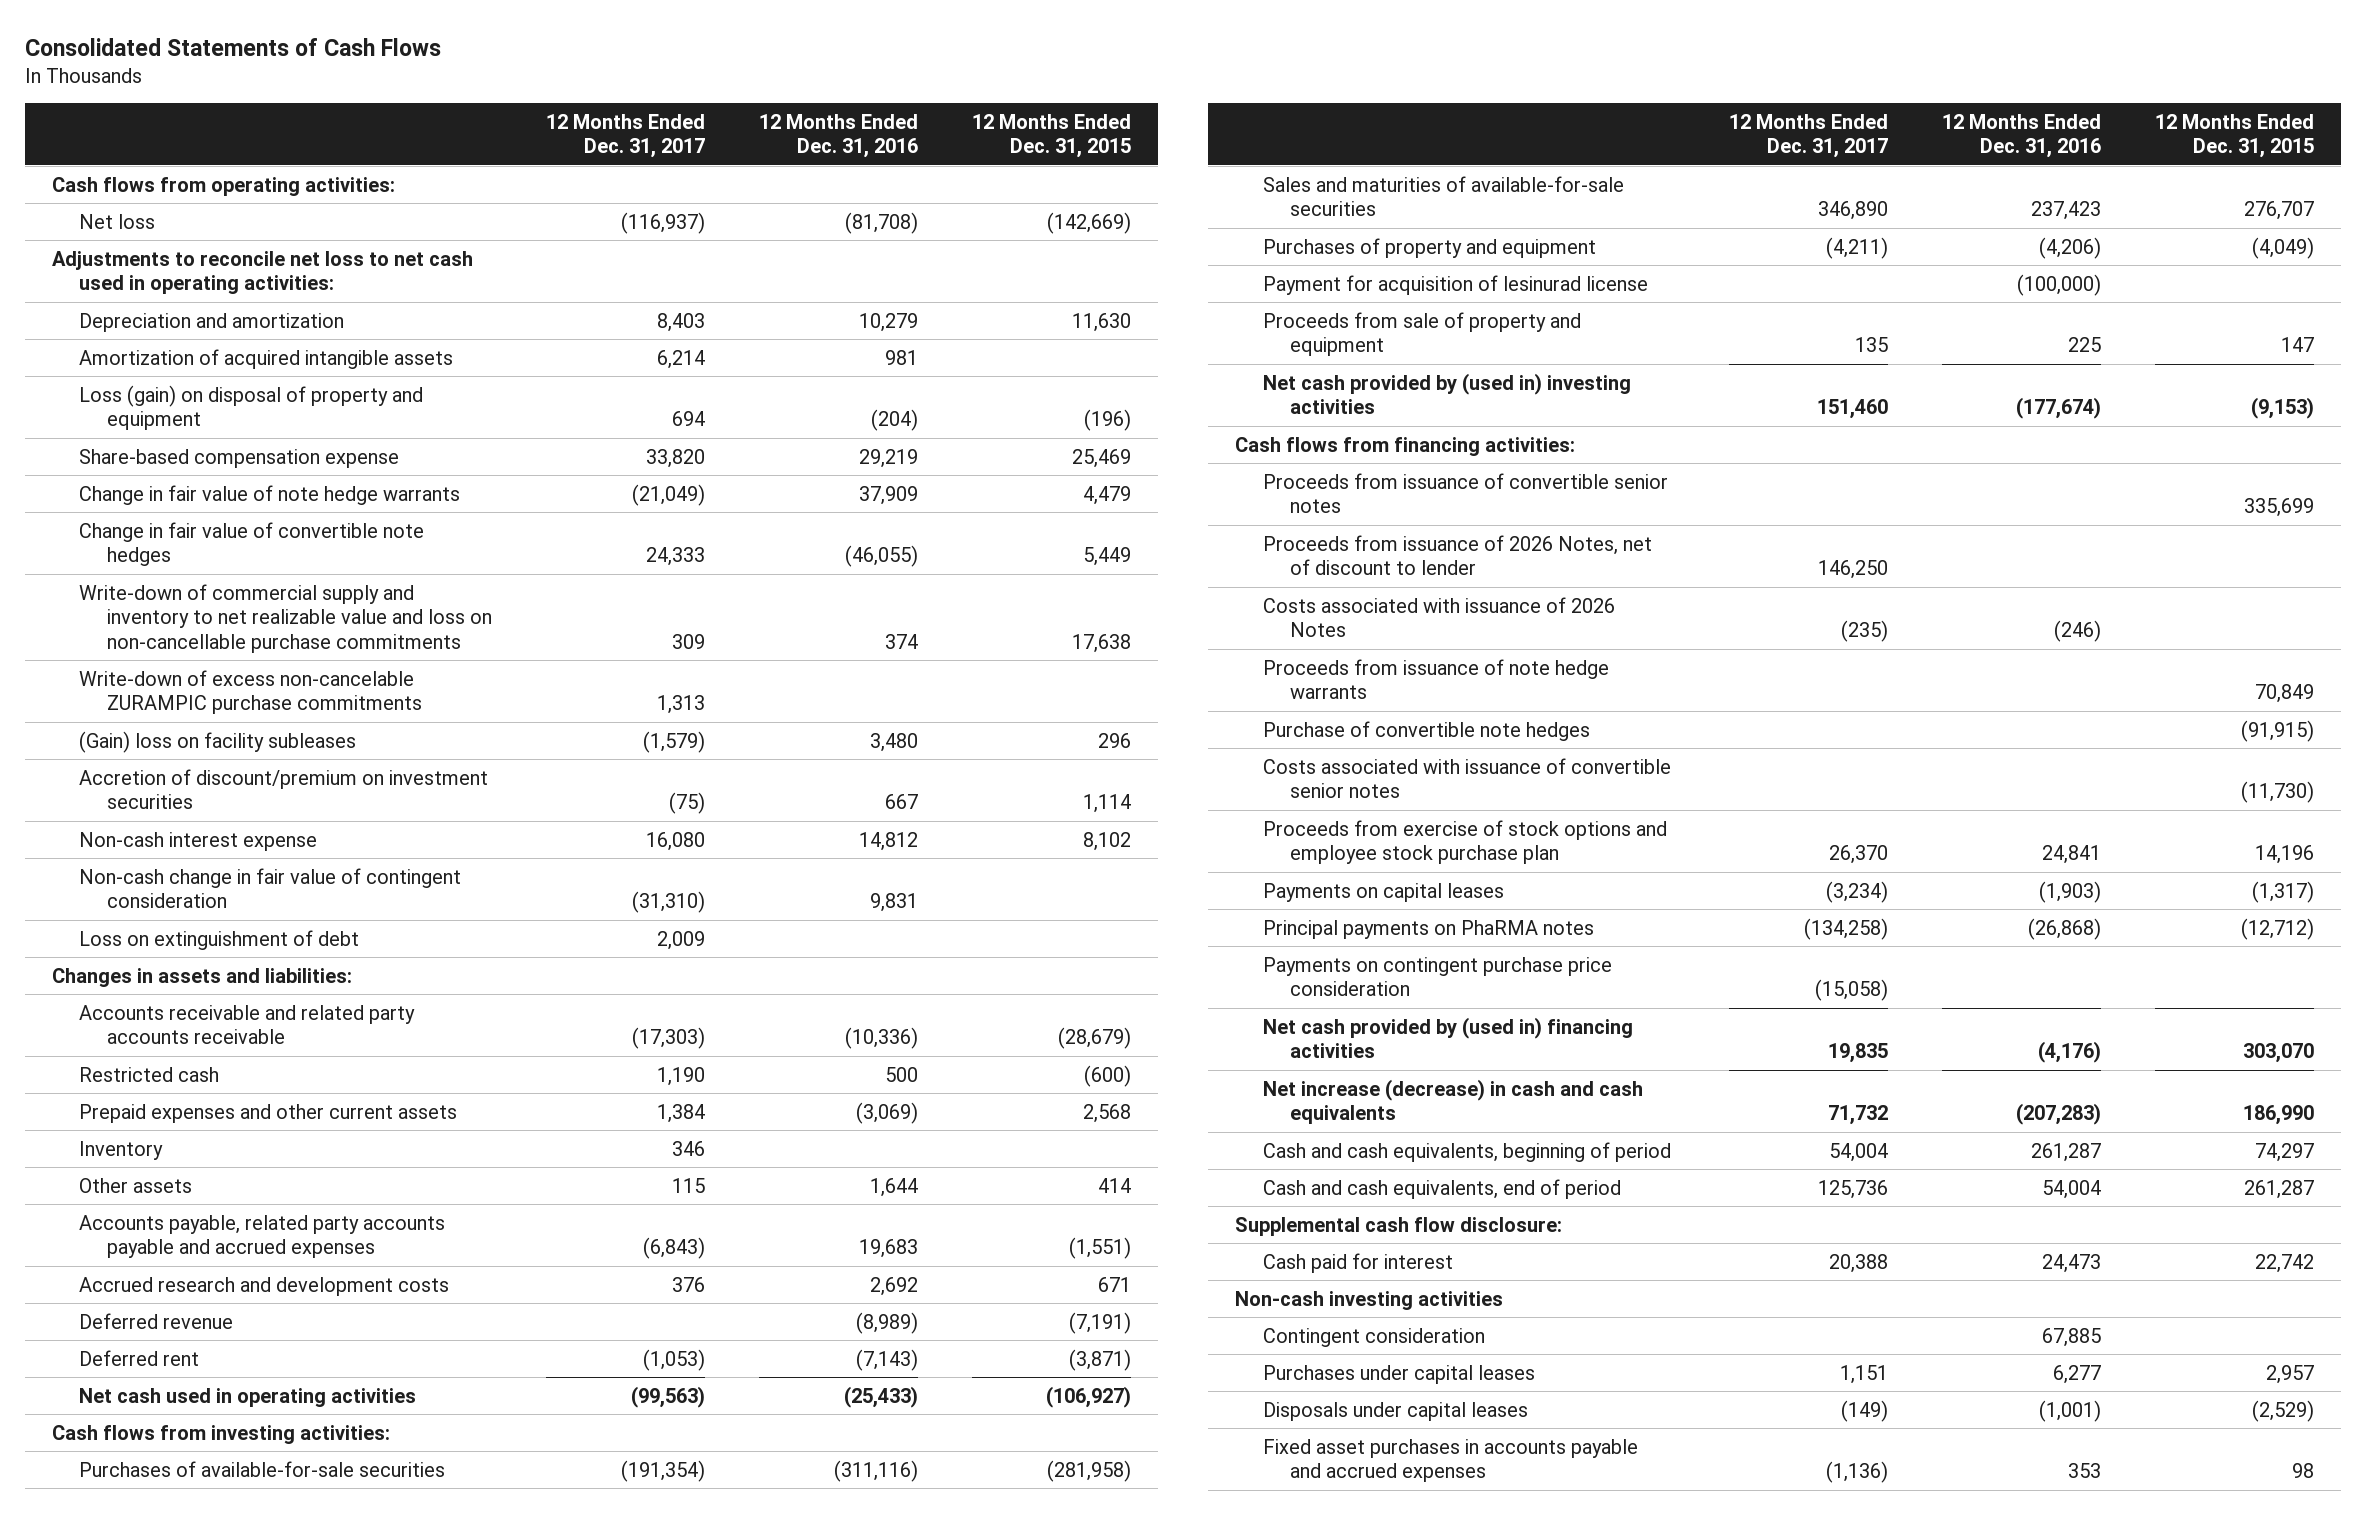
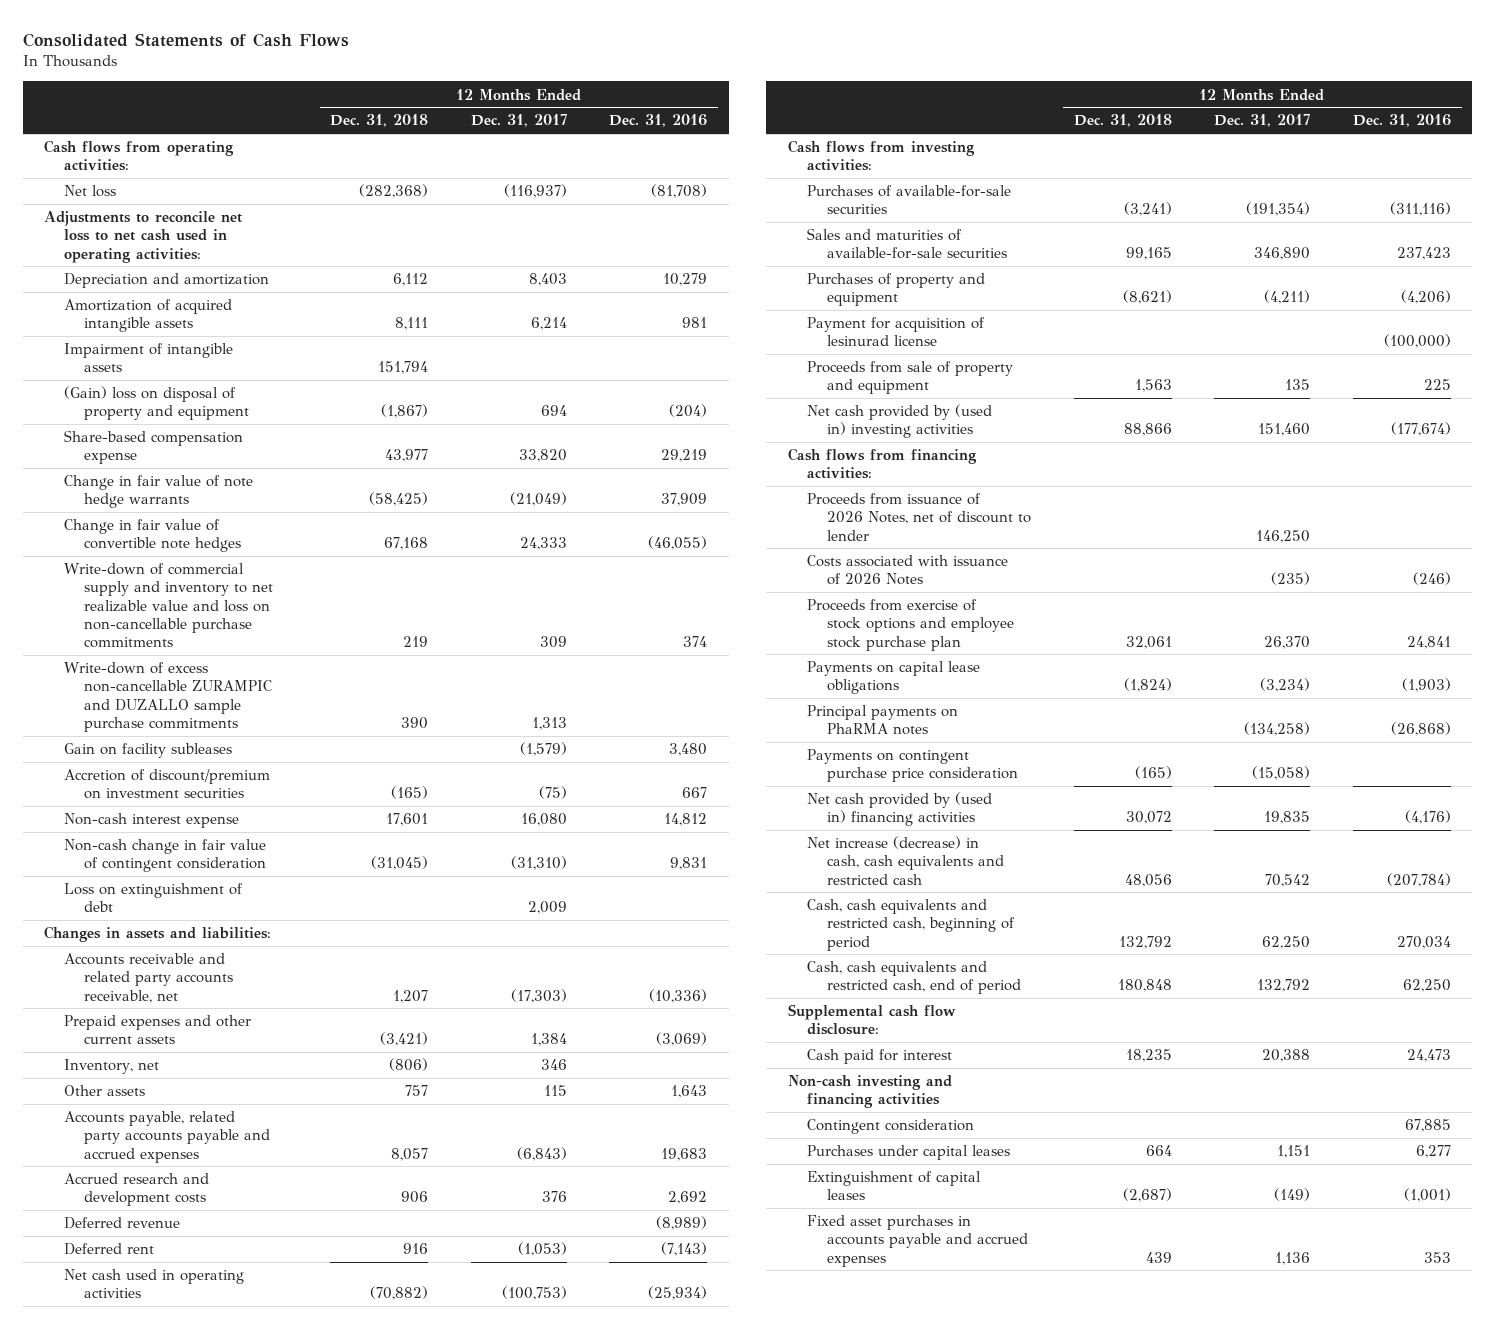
[972,113,1132,159] 12 Months Ended Dec. 31, 2015 -> none
none -> [330,114,429,128] Dec. 31, 2018
none -> [63,343,233,373] Impairment of intangible assets
[79,384,424,431] Loss (gain) on disposal of property and equipment -> [63,386,249,421] (Gain) loss on disposal of property and equipment
[79,669,423,715] Write-down of excess non-cancelable ZURAMPIC purchase commitments -> [63,662,272,732] Write-down of excess non-cancellable ZURAMPIC and DUZALLO sample purchase commitments
[79,730,357,753] (Gain) loss on facility subleases -> [63,743,232,759] Gain on facility subleases
[79,1066,220,1082] Restricted cash -> none
[79,1004,416,1045] Accounts receivable and related party accounts receivable -> [63,953,233,1003] Accounts receivable and related party accounts receivable, net
[79,1140,164,1160] Inventory -> [63,1059,159,1075] Inventory, net
[870,1177,919,1197] 1,644 -> [671,1085,708,1099] 1,643
[631,1385,706,1408] (99,563) -> [501,1286,567,1301] (100,753)
[844,1385,919,1408] (25,433) -> [648,1286,708,1301] (25,934)
[1262,472,1668,514] Proceeds from issuance of convertible senior notes -> none
[1262,658,1609,700] Proceeds from issuance of note hedge warrants -> none
[1262,720,1590,741] Purchase of convertible note hedges -> none
[1262,757,1671,799] Costs associated with issuance of convertible senior notes -> none
[1262,882,1504,902] Payments on capital leases -> [807,661,981,695] Payments on capital lease obligations
[1262,1078,1643,1125] Net increase (decrease) in cash and cash equivalents -> [807,836,1005,885] Net increase (decrease) in cash, cash equivalents and restricted cash
[1828,1105,1889,1126] 71,732 -> [1265,873,1311,887] 70,542
[2016,1103,2102,1126] (207,283) -> [1386,872,1451,887] (207,784)
[1262,1141,1671,1162] Cash and cash equivalents, beginning of period -> [807,899,1016,951] Cash, cash equivalents and restricted cash, beginning of period
[1829,1142,1889,1162] 54,004 -> [1262,935,1311,949] 62,250
[2031,1142,2102,1162] 261,287 -> [1396,935,1451,949] 270,034
[1262,1178,1621,1199] Cash and cash equivalents, end of period -> [807,961,1022,995] Cash, cash equivalents and restricted cash, end of period
[1818,1179,1889,1199] 125,736 -> [1257,979,1311,993] 132,792
[2042,1179,2102,1199] 54,004 -> [1402,979,1451,993] 62,250
[1235,1290,1504,1310] Non-cash investing activities -> [787,1075,952,1109] Non-cash investing and financing activities
[1262,1401,1528,1421] Disposals under capital leases -> [807,1171,982,1201] Extinguishment of capital leases
[1826,1461,1889,1484] (1,136) -> [1275,1251,1311,1265] 1,136

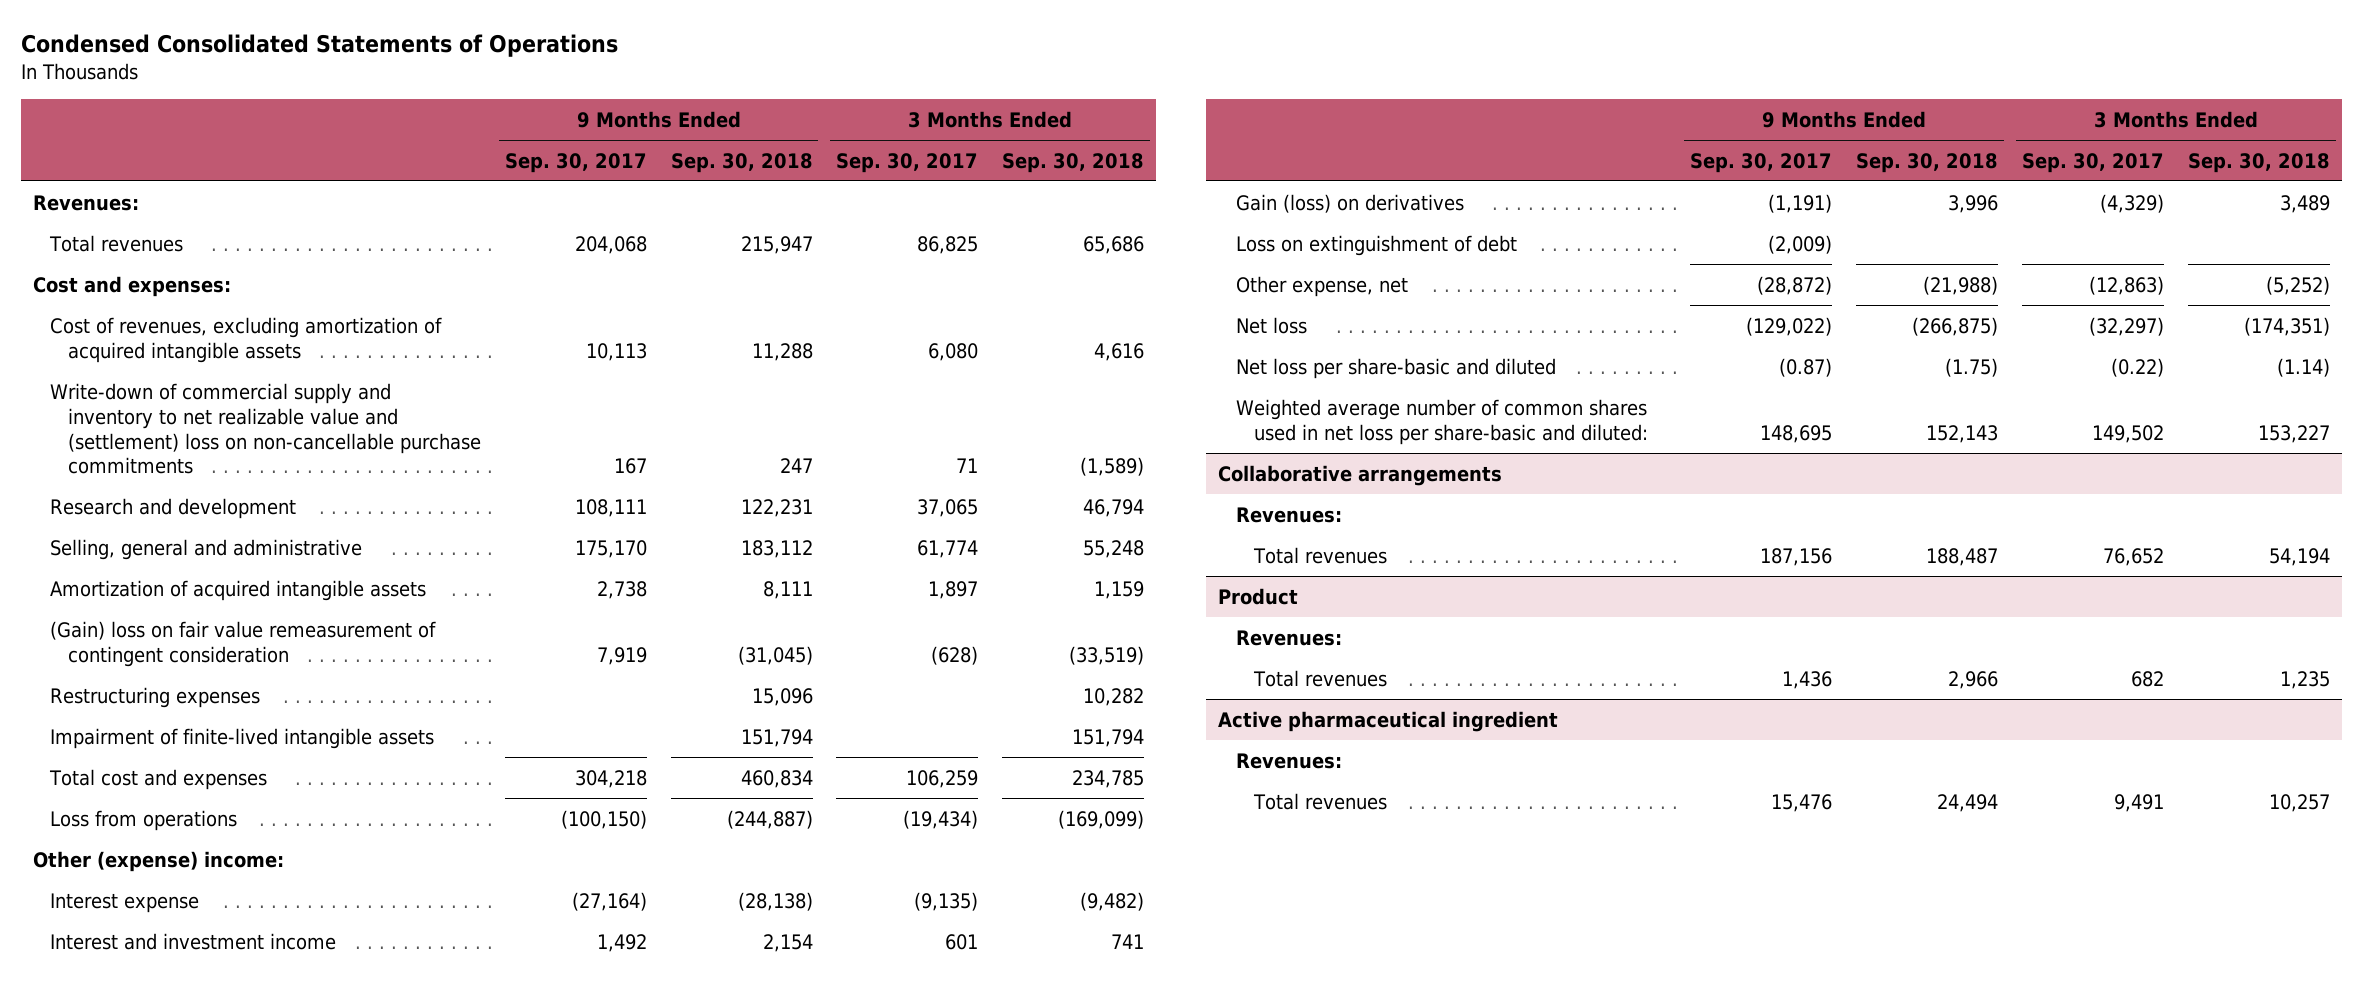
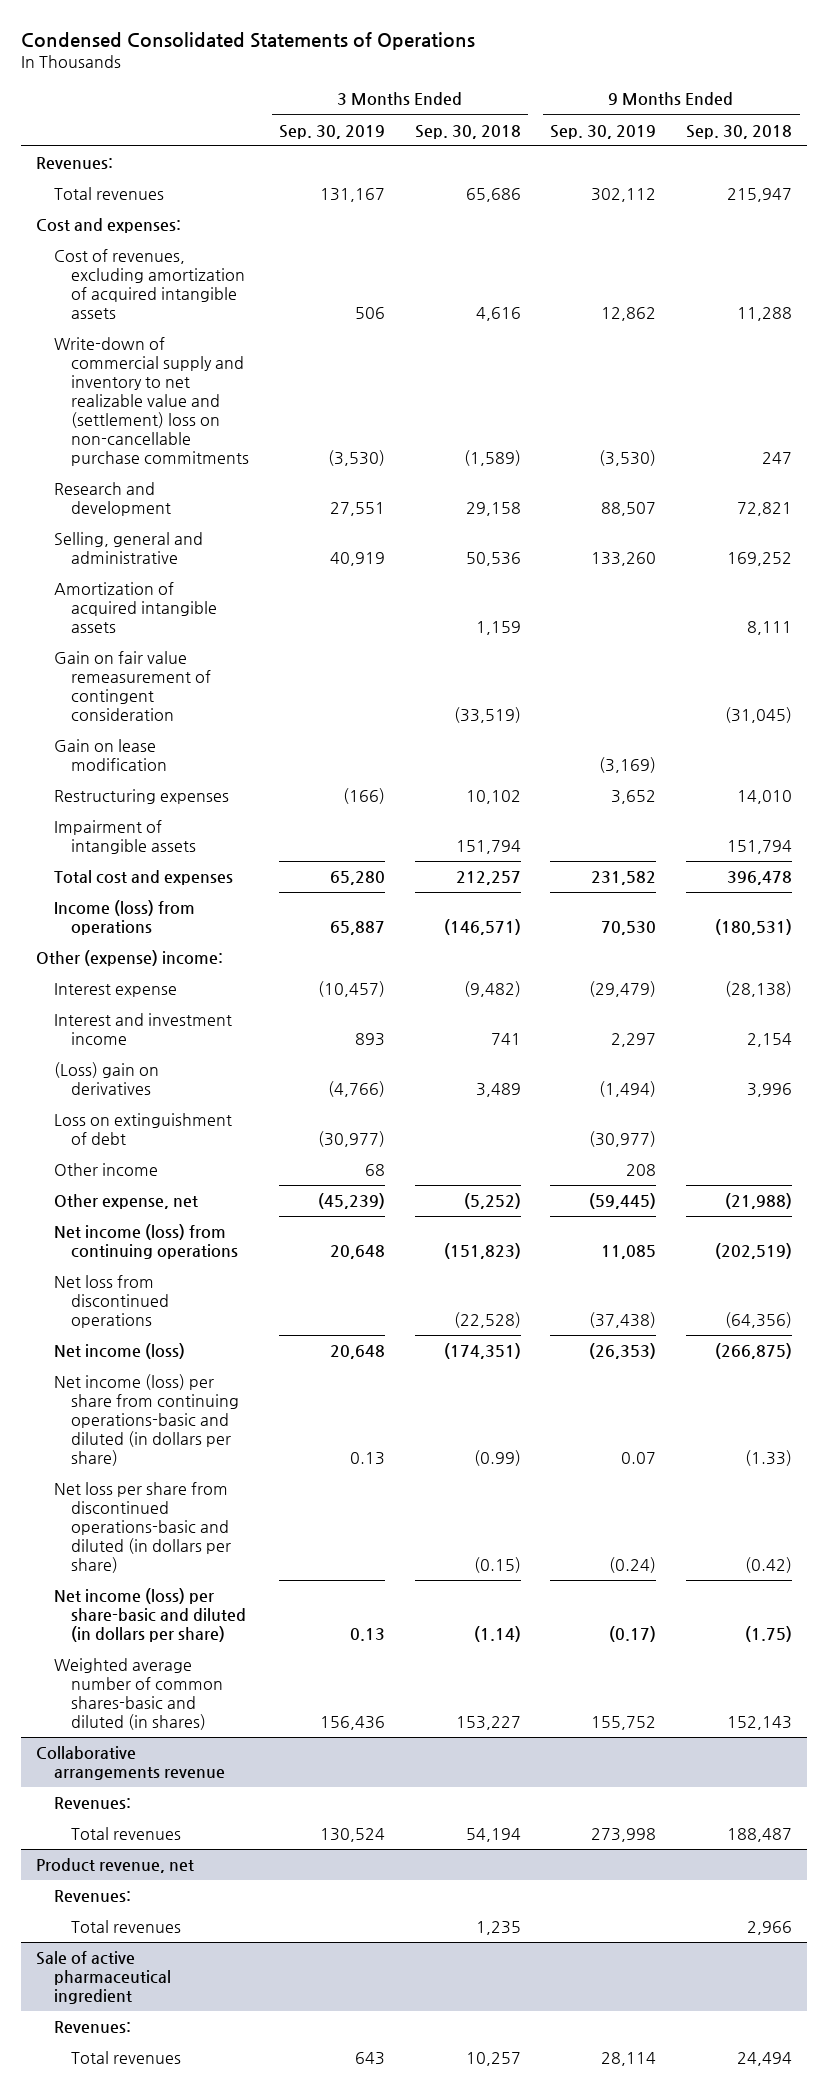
[504,152,647,173] Sep. 30, 2017 -> none
[836,152,979,173] Sep. 30, 2017 -> none
none -> [279,124,386,139] Sep. 30, 2019
none -> [550,124,657,139] Sep. 30, 2019
[740,498,813,517] 122,231 -> [737,502,793,517] 72,821
[1083,498,1145,517] 46,794 -> [465,502,521,517] 29,158
[740,539,813,558] 183,112 -> [727,552,793,567] 169,252
[1083,539,1145,558] 55,248 -> [465,552,521,567] 50,536
[50,620,437,667] (Gain) loss on fair value remeasurement of contingent consideration -> [53,651,212,722] Gain on fair value remeasurement of contingent consideration
none -> [53,739,168,772] Gain on lease modification
[751,687,813,706] 15,096 -> [737,790,793,805] 14,010
[1083,687,1145,706] 10,282 -> [465,790,521,805] 10,102
[50,727,435,749] Impairment of finite-lived intangible assets -> [53,820,197,855] Impairment of intangible assets
[740,769,813,788] 460,834 -> [727,871,793,886] 396,478
[1072,769,1145,788] 234,785 -> [455,871,521,886] 212,257
[50,809,238,831] Loss from operations -> [53,900,195,936] Income (loss) from operations
[726,809,813,829] (244,887) -> [715,919,793,936] (180,531)
[1058,809,1145,829] (169,099) -> [443,919,521,936] (146,571)
[1235,193,1464,213] Gain (loss) on derivatives -> [53,1062,159,1096] (Loss) gain on derivatives
none -> [53,1163,158,1177] Other income
none -> [53,1224,239,1260] Net income (loss) from continuing operations
none -> [53,1275,170,1329] Net loss from discontinued operations
[1235,316,1307,334] Net loss -> [53,1343,185,1360] Net income (loss)
none -> [53,1374,240,1466] Net income (loss) per share from continuing operations-basic and diluted (in dollars per share)
none -> [53,1482,232,1573] Net loss per share from discontinued operations-basic and diluted (in dollars per share)
[1235,357,1556,379] Net loss per share-basic and diluted -> [53,1588,247,1643] Net income (loss) per share-basic and diluted (in dollars per share)
[1235,398,1648,445] Weighted average number of common shares used in net loss per share-basic and diluted: -> [53,1658,224,1731] Weighted average number of common shares-basic and diluted (in shares)
[1218,464,1503,486] Collaborative arrangements -> [35,1746,225,1781] Collaborative arrangements revenue
[1218,587,1299,605] Product -> [35,1858,194,1874] Product revenue, net
[1218,710,1559,732] Active pharmaceutical ingredient -> [35,1951,171,2005] Sale of active pharmaceutical ingredient

